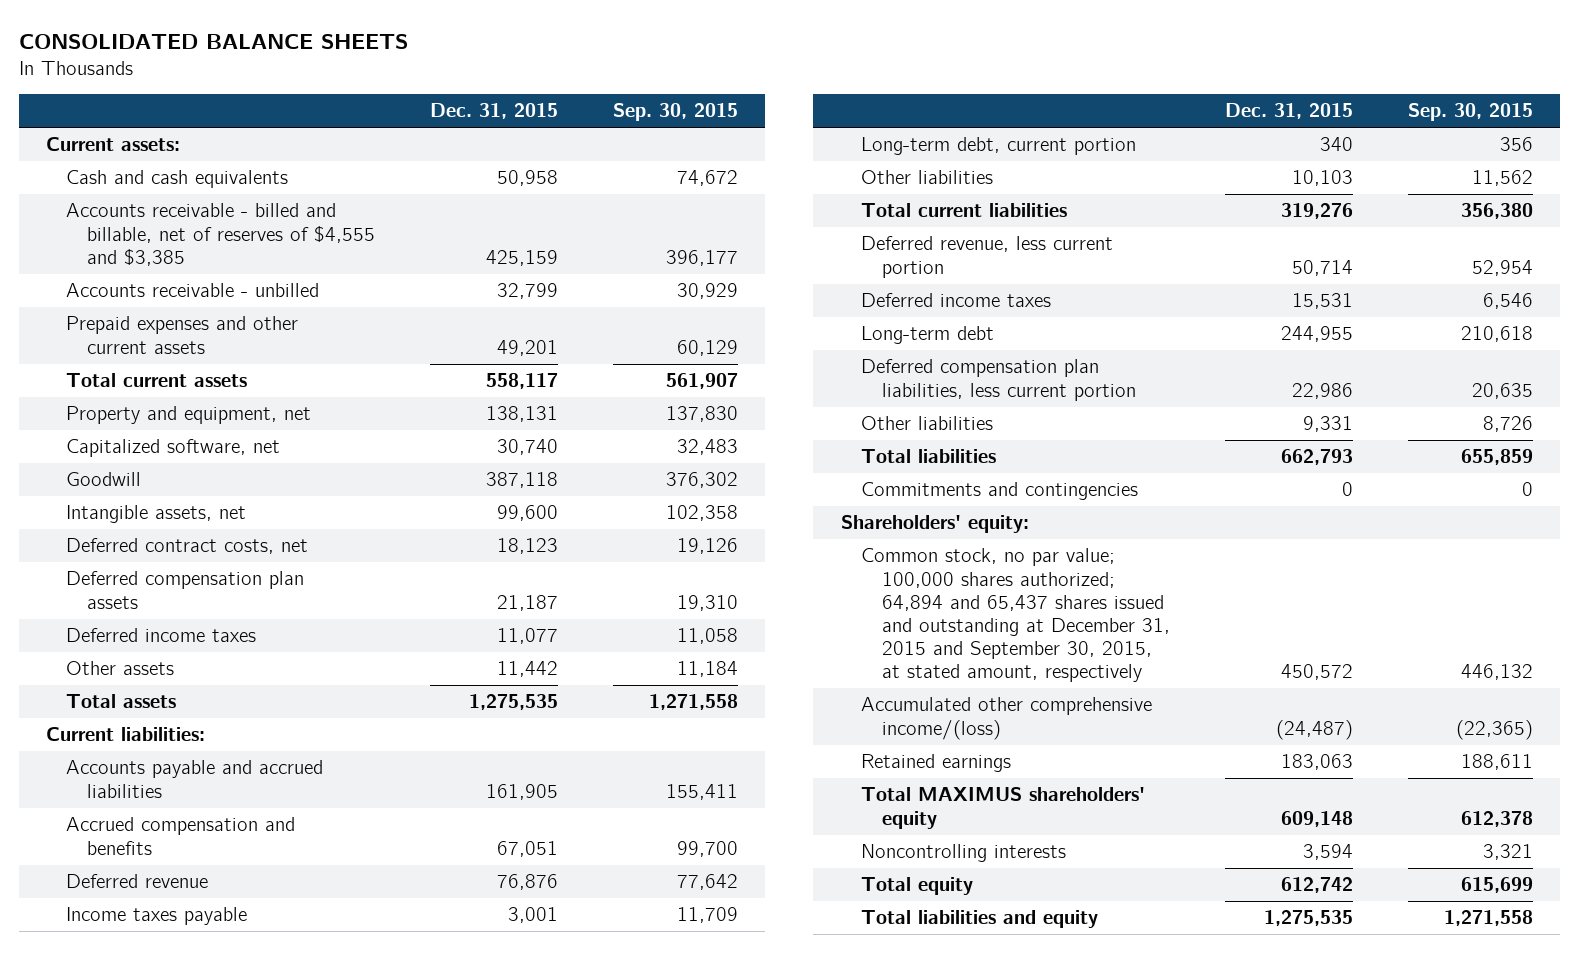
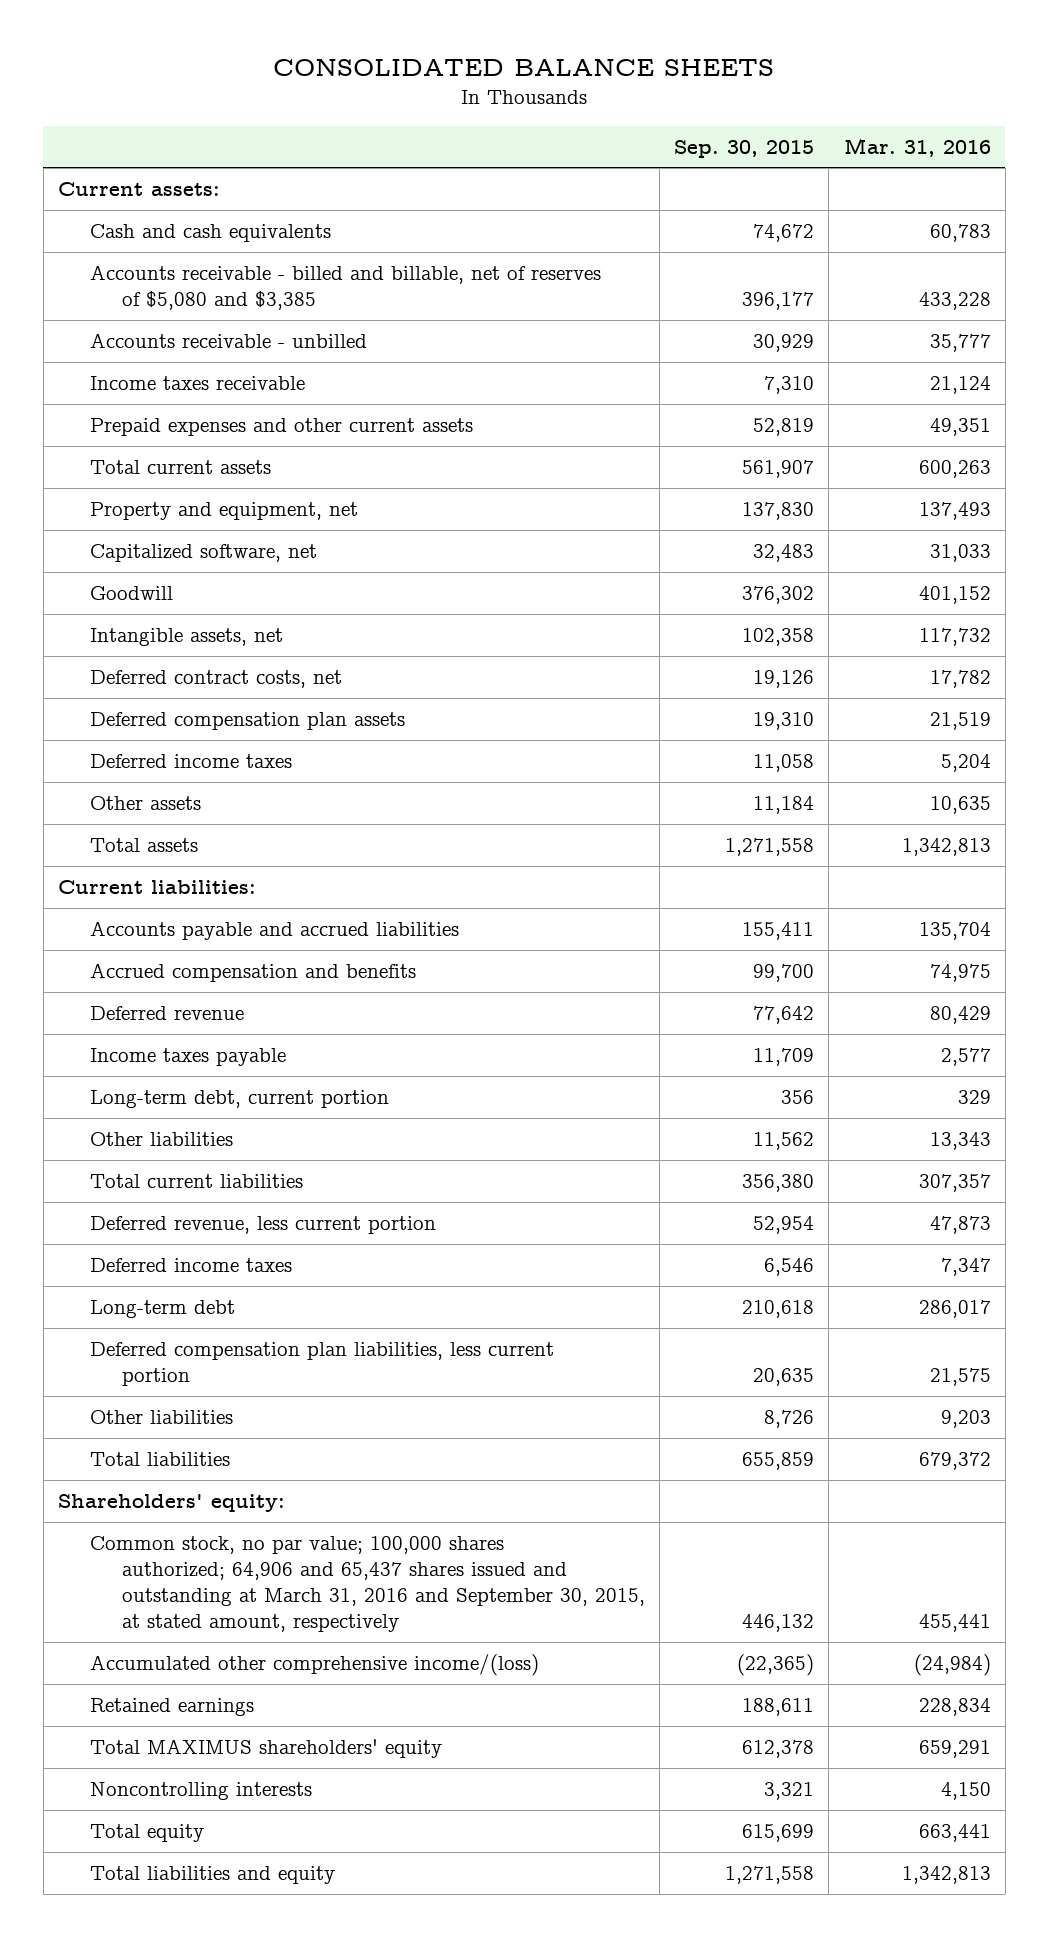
[429,103,558,120] Dec. 31, 2015 -> none
none -> [843,137,991,157] Mar. 31, 2016
[66,203,375,266] Accounts receivable - billed and billable, net of reserves of $4,555 and $3,385 -> [90,265,602,311] Accounts receivable - billed and billable, net of reserves of $5,080 and $3,385
none -> [90,376,306,391] Income taxes receivable
[676,339,738,356] 60,129 -> [753,418,815,437] 52,819
[861,482,1139,501] Commitments and contingencies -> none
[861,548,1170,683] Common stock, no par value; 100,000 shares authorized; 64,894 and 65,437 shares issued and outstanding at December 31, 2015 and September 30, 2015, at stated amount, respectively -> [90,1536,646,1633] Common stock, no par value; 100,000 shares authorized; 64,906 and 65,437 shares issued and outstanding at March 31, 2016 and September 30, 2015, at stated amount, respectively

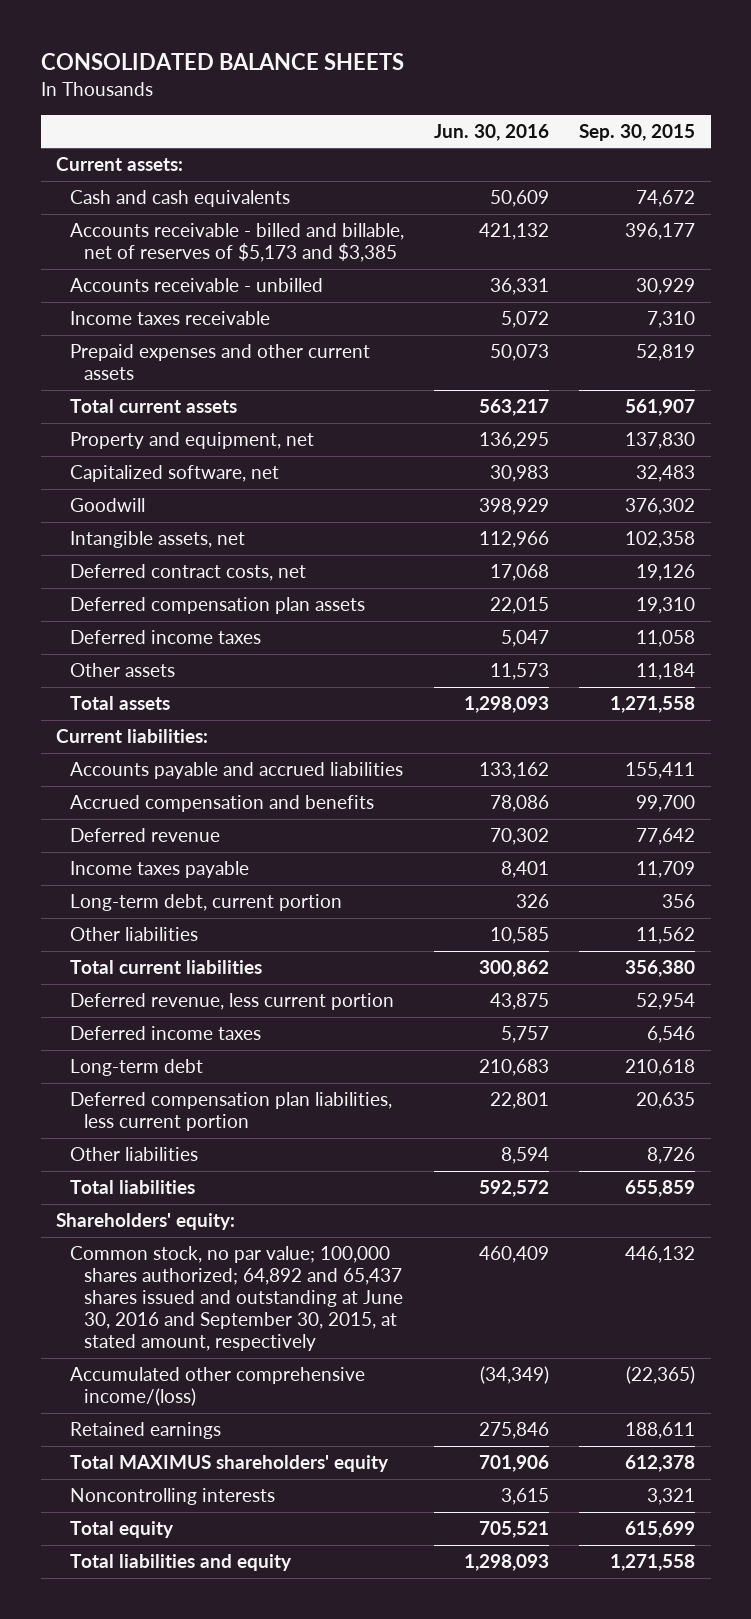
[843,137,991,157] Mar. 31, 2016 -> none
none -> [434,123,550,141] Jun. 30, 2016
[90,265,602,311] Accounts receivable - billed and billable, net of reserves of $5,080 and $3,385 -> [70,223,405,263] Accounts receivable - billed and billable, net of reserves of $5,173 and $3,385
[90,1536,646,1633] Common stock, no par value; 100,000 shares authorized; 64,906 and 65,437 shares issued and outstanding at March 31, 2016 and September 30, 2015, at stated amount, respectively -> [70,1246,404,1352] Common stock, no par value; 100,000 shares authorized; 64,892 and 65,437 shares issued and outstanding at June 30, 2016 and September 30, 2015, at stated amount, respectively

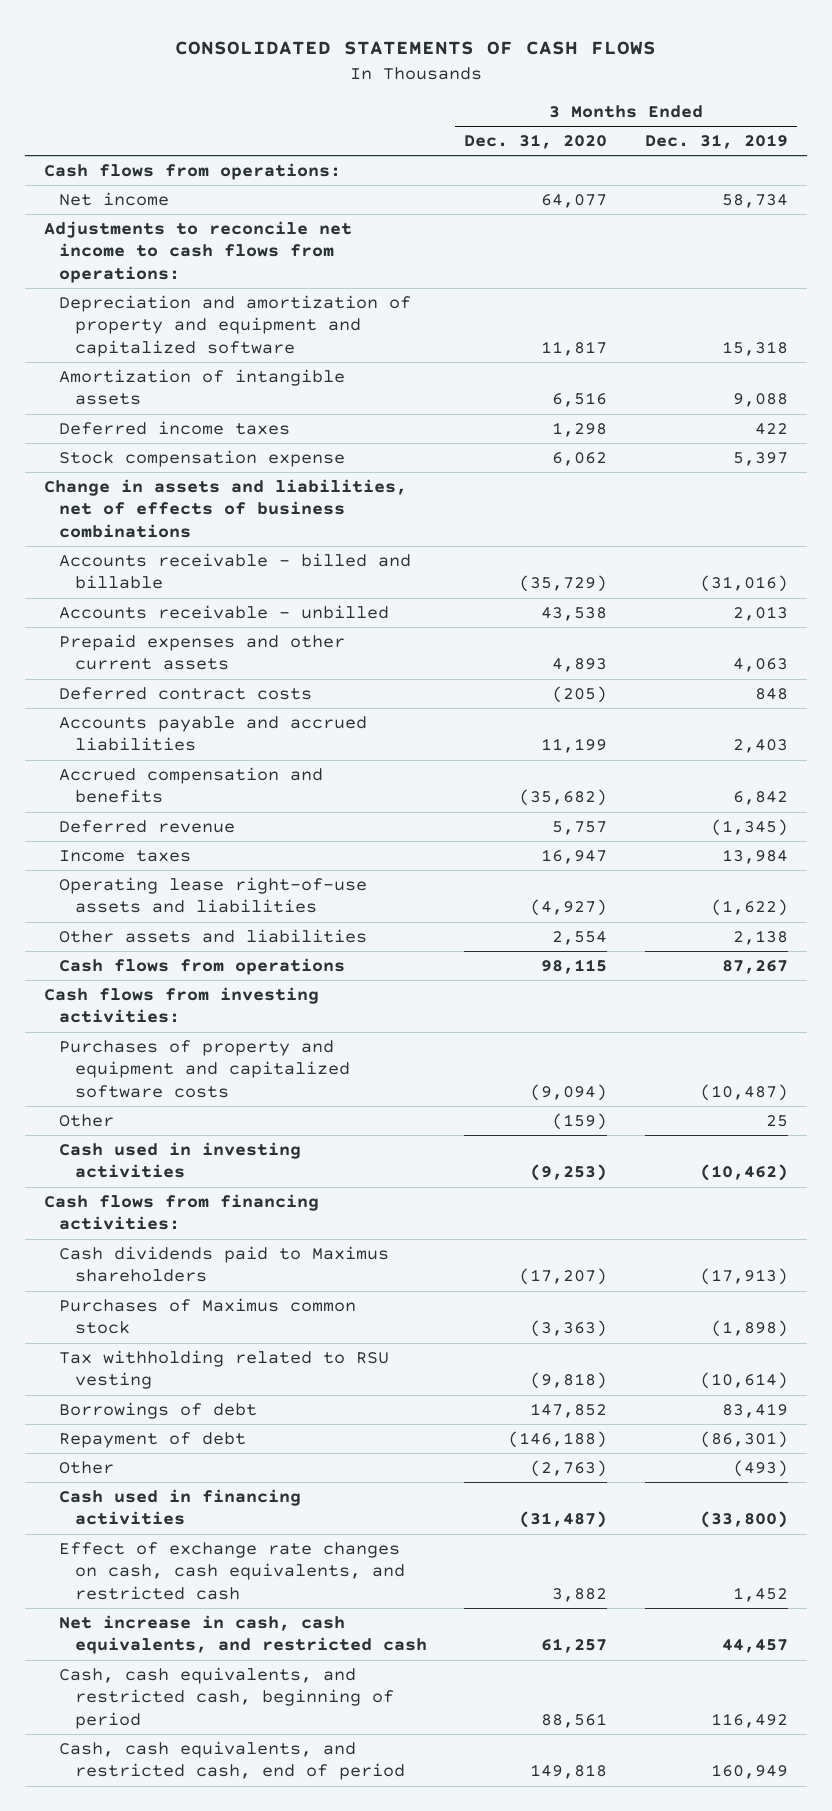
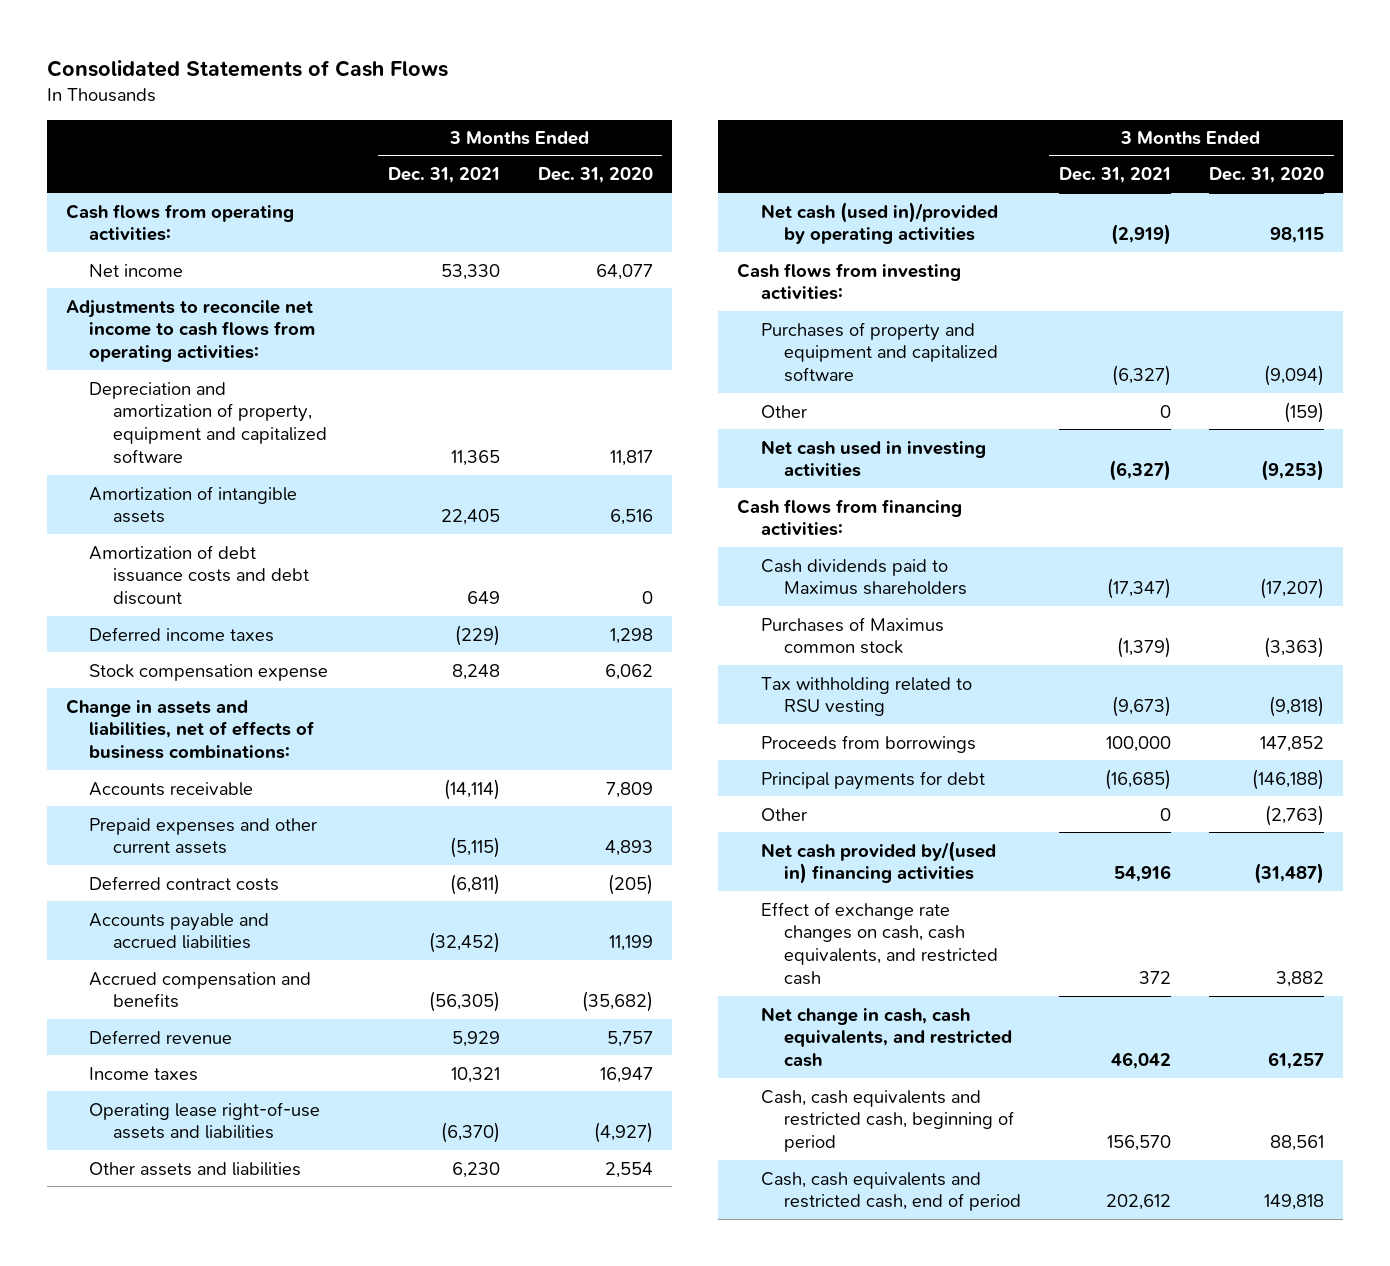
[174,40,656,55] CONSOLIDATED STATEMENTS OF CASH FLOWS -> [47,59,449,77] Consolidated Statements of Cash Flows
[644,134,788,150] Dec. 31, 2019 -> none
none -> [387,167,500,184] Dec. 31, 2021
[44,162,342,180] Cash flows from operations: -> [66,203,295,242] Cash flows from operating activities:
[44,220,353,284] Adjustments to reconcile net income to cash flows from operations: -> [66,299,316,363] Adjustments to reconcile net income to cash flows from operating activities:
[59,294,412,358] Depreciation and amortization of property and equipment and capitalized software -> [89,381,327,465] Depreciation and amortization of property, equipment and capitalized software
none -> [89,544,309,606] Amortization of debt issuance costs and debt discount
[59,604,390,619] Accounts receivable - unbilled -> none
[44,478,408,539] Change in assets and liabilities, net of effects of business combinations -> [66,698,316,760] Change in assets and liabilities, net of effects of business combinations:
[59,552,412,590] Accounts receivable - billed and billable -> [89,781,254,796] Accounts receivable
[519,575,608,593] (35,729) -> [605,781,653,798] 7,809
[59,957,346,975] Cash flows from operations -> [760,201,998,245] Net cash (used in)/provided by operating activities
[59,1039,350,1099] Purchases of property and equipment and capitalized software costs -> [760,321,998,383] Purchases of property and equipment and capitalized software
[59,1141,302,1179] Cash used in investing activities -> [760,439,986,478] Net cash used in investing activities
[59,1401,258,1419] Borrowings of debt -> [760,734,976,753] Proceeds from borrowings
[59,1431,247,1448] Repayment of debt -> [760,770,985,790] Principal payments for debt
[59,1488,302,1526] Cash used in financing activities -> [760,840,996,885] Net cash provided by/(used in) financing activities
[59,1614,427,1655] Net increase in cash, cash equivalents, and restricted cash -> [760,1006,1012,1068] Net change in cash, cash equivalents, and restricted cash
[59,1666,394,1730] Cash, cash equivalents, and restricted cash, beginning of period -> [760,1089,1014,1153] Cash, cash equivalents and restricted cash, beginning of period
[59,1740,405,1781] Cash, cash equivalents, and restricted cash, end of period -> [760,1171,1021,1212] Cash, cash equivalents and restricted cash, end of period

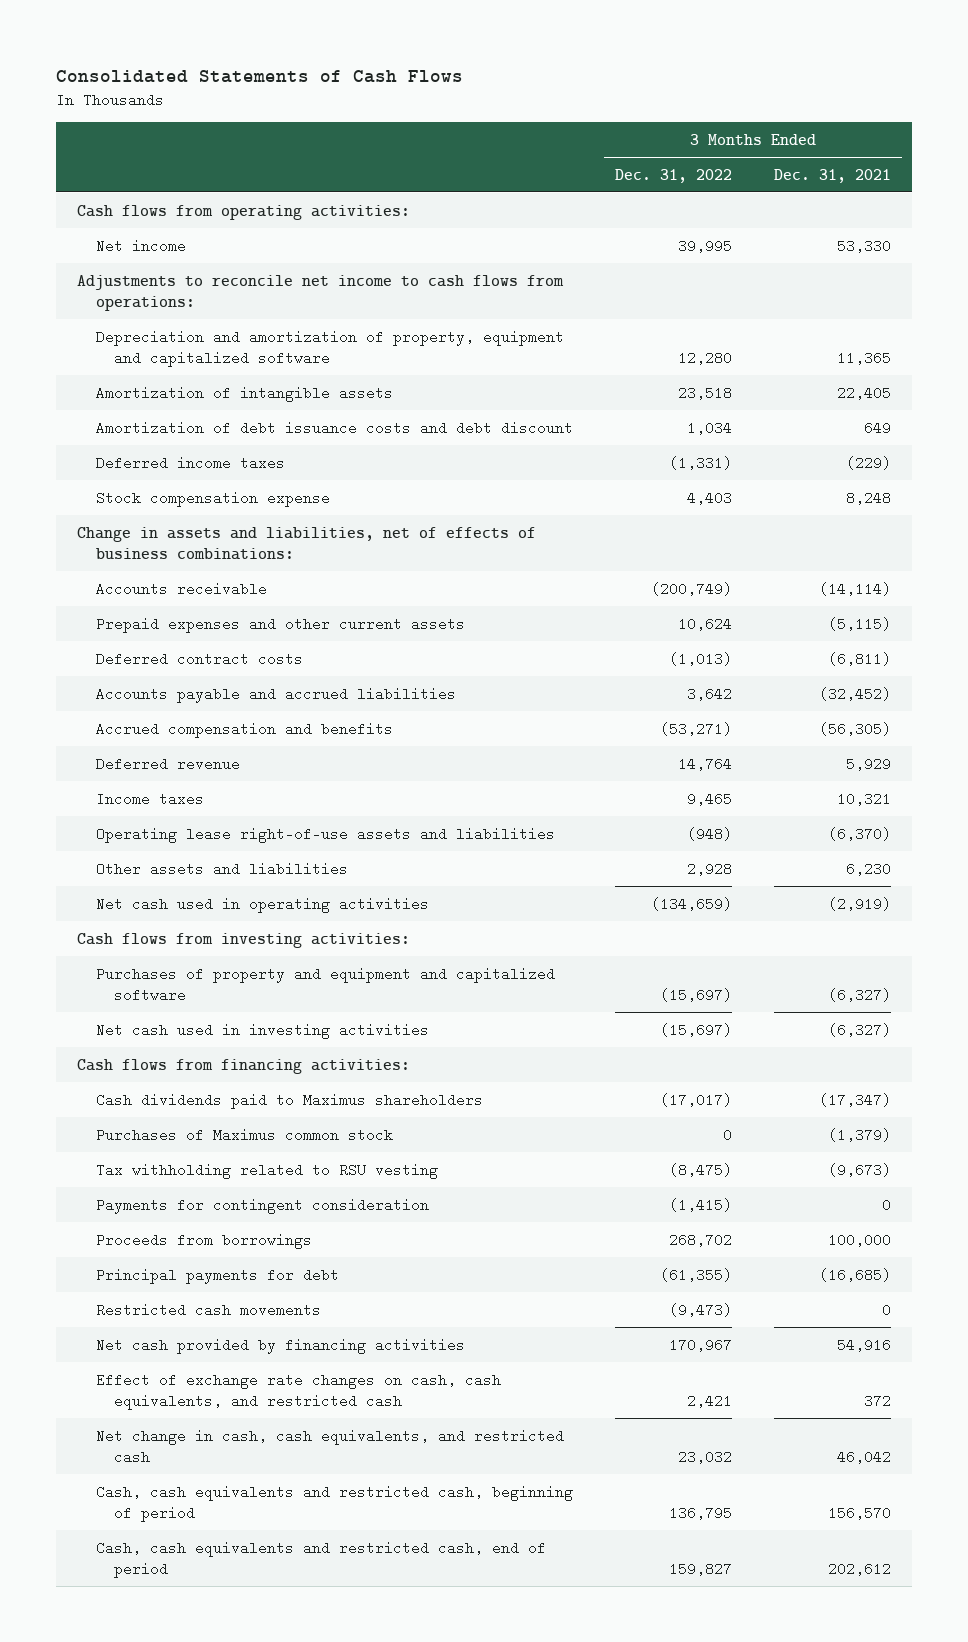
[537,167,653,184] Dec. 31, 2020 -> none
none -> [615,168,733,183] Dec. 31, 2022
[66,299,316,363] Adjustments to reconcile net income to cash flows from operating activities: -> [77,274,565,311] Adjustments to reconcile net income to cash flows from operations:
[760,201,998,245] Net cash (used in)/provided by operating activities -> [95,896,429,913] Net cash used in operating activities
[760,404,807,418] Other -> none
none -> [95,1197,429,1214] Payments for contingent consideration
[760,807,807,821] Other -> none
none -> [95,1302,321,1317] Restricted cash movements
[760,840,996,885] Net cash provided by/(used in) financing activities -> [95,1337,465,1354] Net cash provided by financing activities

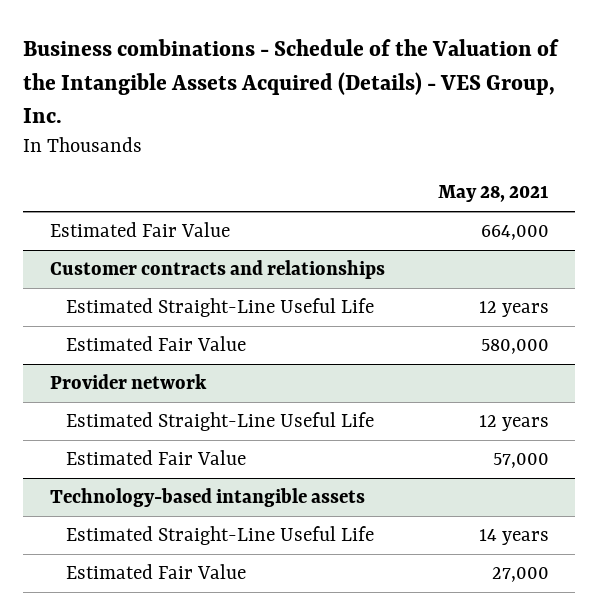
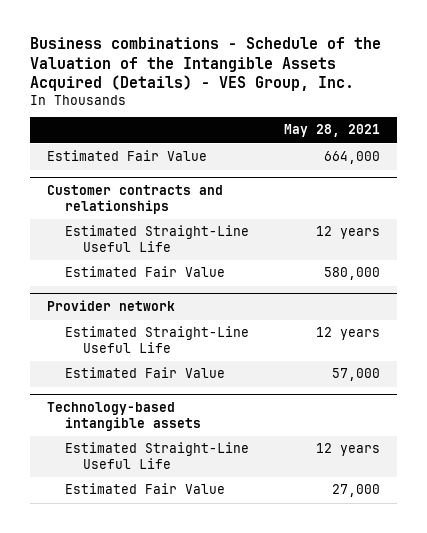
[478,529,549,546] 14 years -> [315,443,380,457] 12 years

